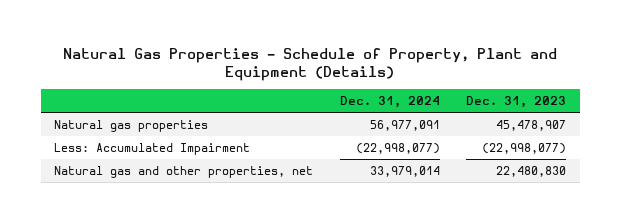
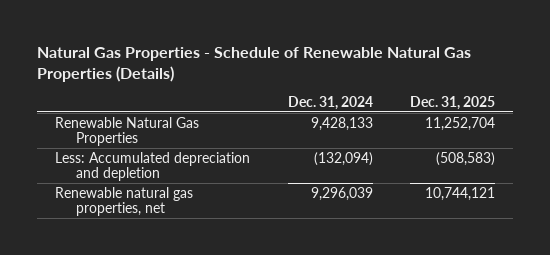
[63,48,558,82] Natural Gas Properties - Schedule of Property, Plant and Equipment (Details) -> [36,46,471,82] Natural Gas Properties - Schedule of Renewable Natural Gas Properties (Details)
[466,96,567,109] Dec. 31, 2023 -> none
none -> [409,95,495,110] Dec. 31, 2025
[54,143,251,156] Less: Accumulated Impairment -> none
[54,120,209,133] Natural gas properties -> [55,116,200,147] Renewable Natural Gas Properties
[369,120,440,132] 56,977,091 -> [310,116,373,131] 9,428,133
none -> [55,151,251,182] Less: Accumulated depreciation and depletion
[54,166,314,179] Natural gas and other properties, net -> [55,186,194,217] Renewable natural gas properties, net
[369,166,440,178] 33,979,014 -> [310,186,373,201] 9,296,039

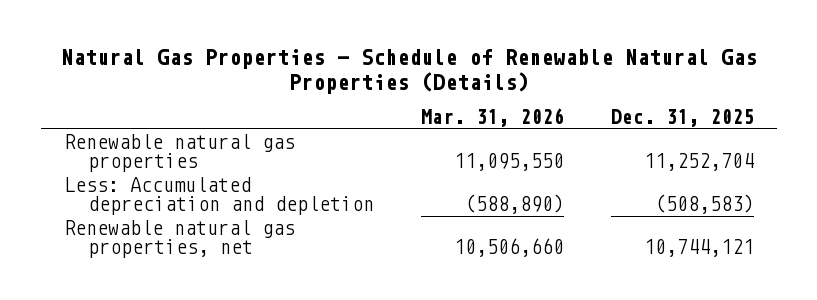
[287,95,373,110] Dec. 31, 2024 -> none
none -> [420,108,564,128] Mar. 31, 2026
[55,116,200,147] Renewable Natural Gas Properties -> [63,134,295,173] Renewable natural gas properties

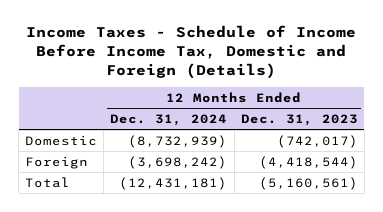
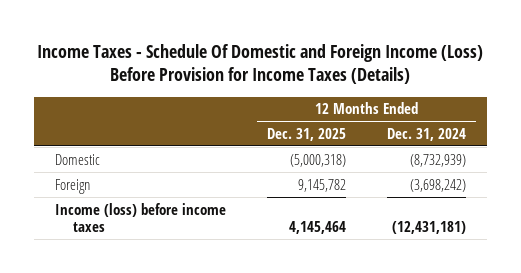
[26,25,357,80] Income Taxes - Schedule of Income Before Income Tax, Domestic and Foreign (Details) -> [37,43,484,85] Income Taxes - Schedule Of Domestic and Foreign Income (Loss) Before Provision for Income Taxes (Details)
[240,114,358,127] Dec. 31, 2023 -> none
none -> [266,127,346,141] Dec. 31, 2025
[25,176,71,188] Total -> [54,202,226,233] Income (loss) before income taxes

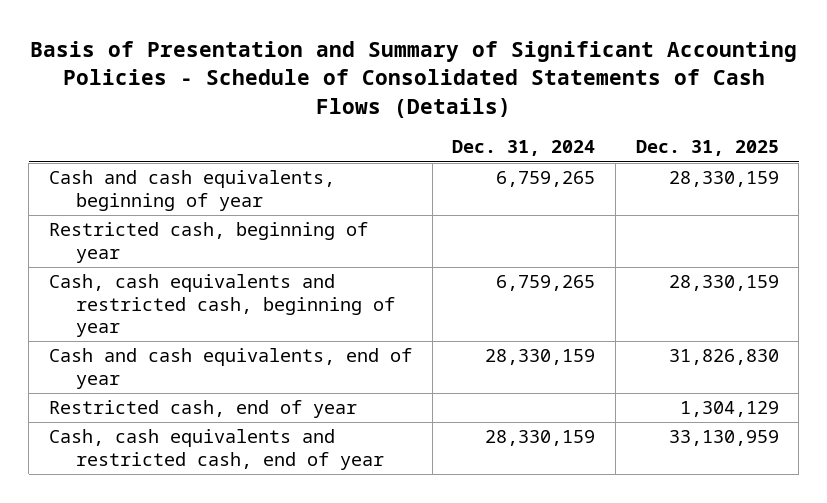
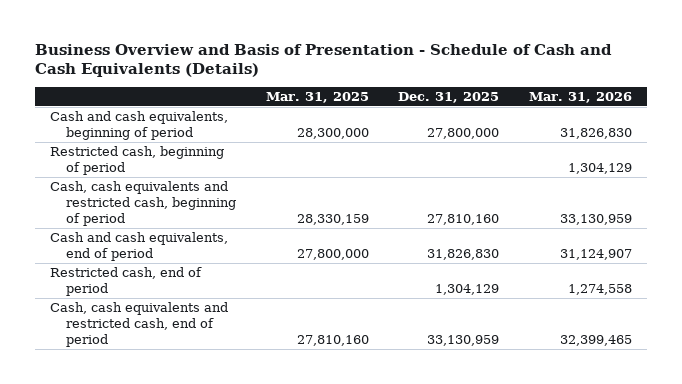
[29,41,797,118] Basis of Presentation and Summary of Significant Accounting Policies - Schedule of Consolidated Statements of Cash Flows (Details) -> [34,43,612,78] Business Overview and Basis of Presentation - Schedule of Cash and Cash Equivalents (Details)
[452,140,596,157] Dec. 31, 2024 -> none
none -> [265,92,369,104] Mar. 31, 2025
none -> [528,92,632,104] Mar. 31, 2026
[48,170,335,211] Cash and cash equivalents, beginning of year -> [49,111,228,140] Cash and cash equivalents, beginning of period
[668,171,779,188] 28,330,159 -> [427,127,500,139] 27,800,000
[48,222,368,263] Restricted cash, beginning of year -> [49,146,224,175] Restricted cash, beginning of period
[48,274,396,338] Cash, cash equivalents and restricted cash, beginning of year -> [49,181,237,226] Cash, cash equivalents and restricted cash, beginning of period
[668,275,779,292] 28,330,159 -> [427,213,500,225] 27,810,160
[48,348,412,389] Cash and cash equivalents, end of year -> [49,232,228,261] Cash and cash equivalents, end of period
[48,400,357,419] Restricted cash, end of year -> [49,267,202,296] Restricted cash, end of period
[48,429,385,470] Cash, cash equivalents and restricted cash, end of year -> [49,302,228,347] Cash, cash equivalents and restricted cash, end of period

